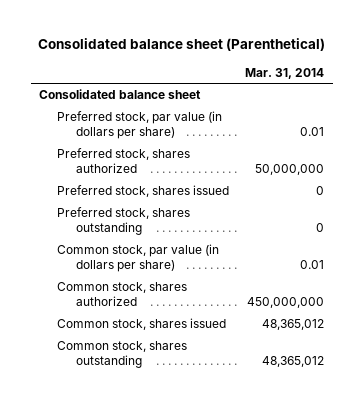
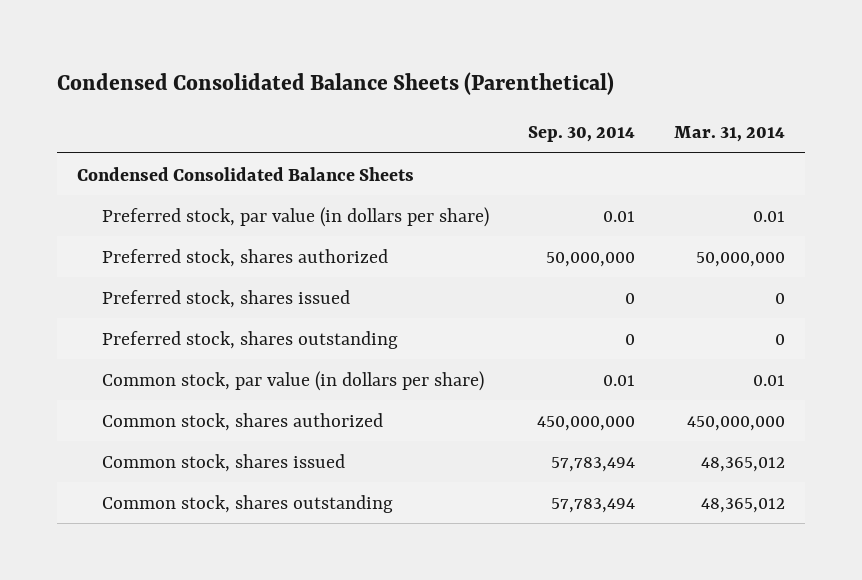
[37,38,325,52] Consolidated balance sheet (Parenthetical) -> [57,72,615,96] Condensed Consolidated Balance Sheets (Parenthetical)
none -> [527,125,635,142] Sep. 30, 2014
[38,89,201,100] Consolidated balance sheet -> [76,166,414,181] Condensed Consolidated Balance Sheets

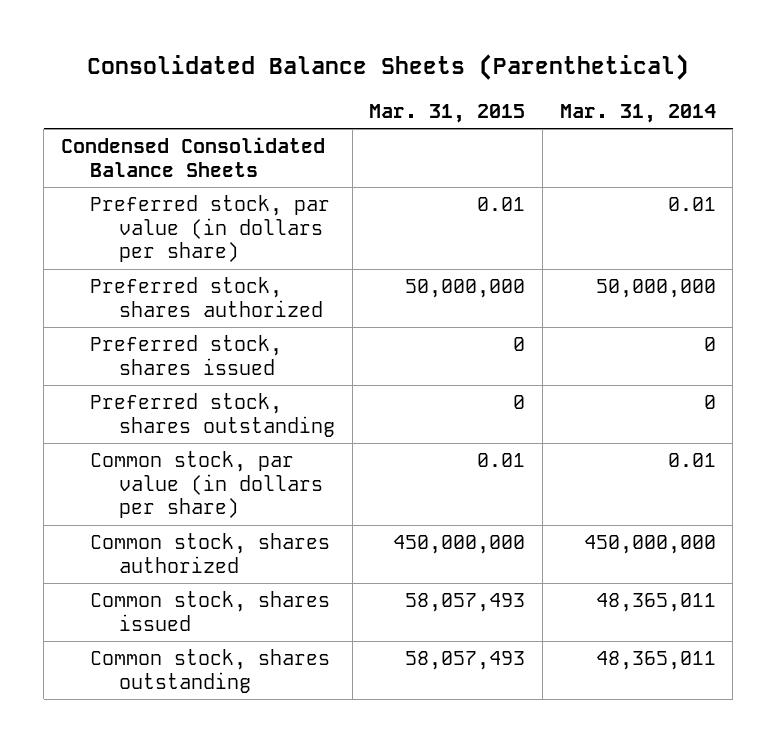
[57,72,615,96] Condensed Consolidated Balance Sheets (Parenthetical) -> [87,54,690,81] Consolidated Balance Sheets (Parenthetical)
[527,125,635,142] Sep. 30, 2014 -> none
none -> [369,104,526,124] Mar. 31, 2015
[701,456,786,472] 48,365,012 -> [595,593,716,613] 48,365,011
[701,497,786,513] 48,365,012 -> [595,651,716,671] 48,365,011

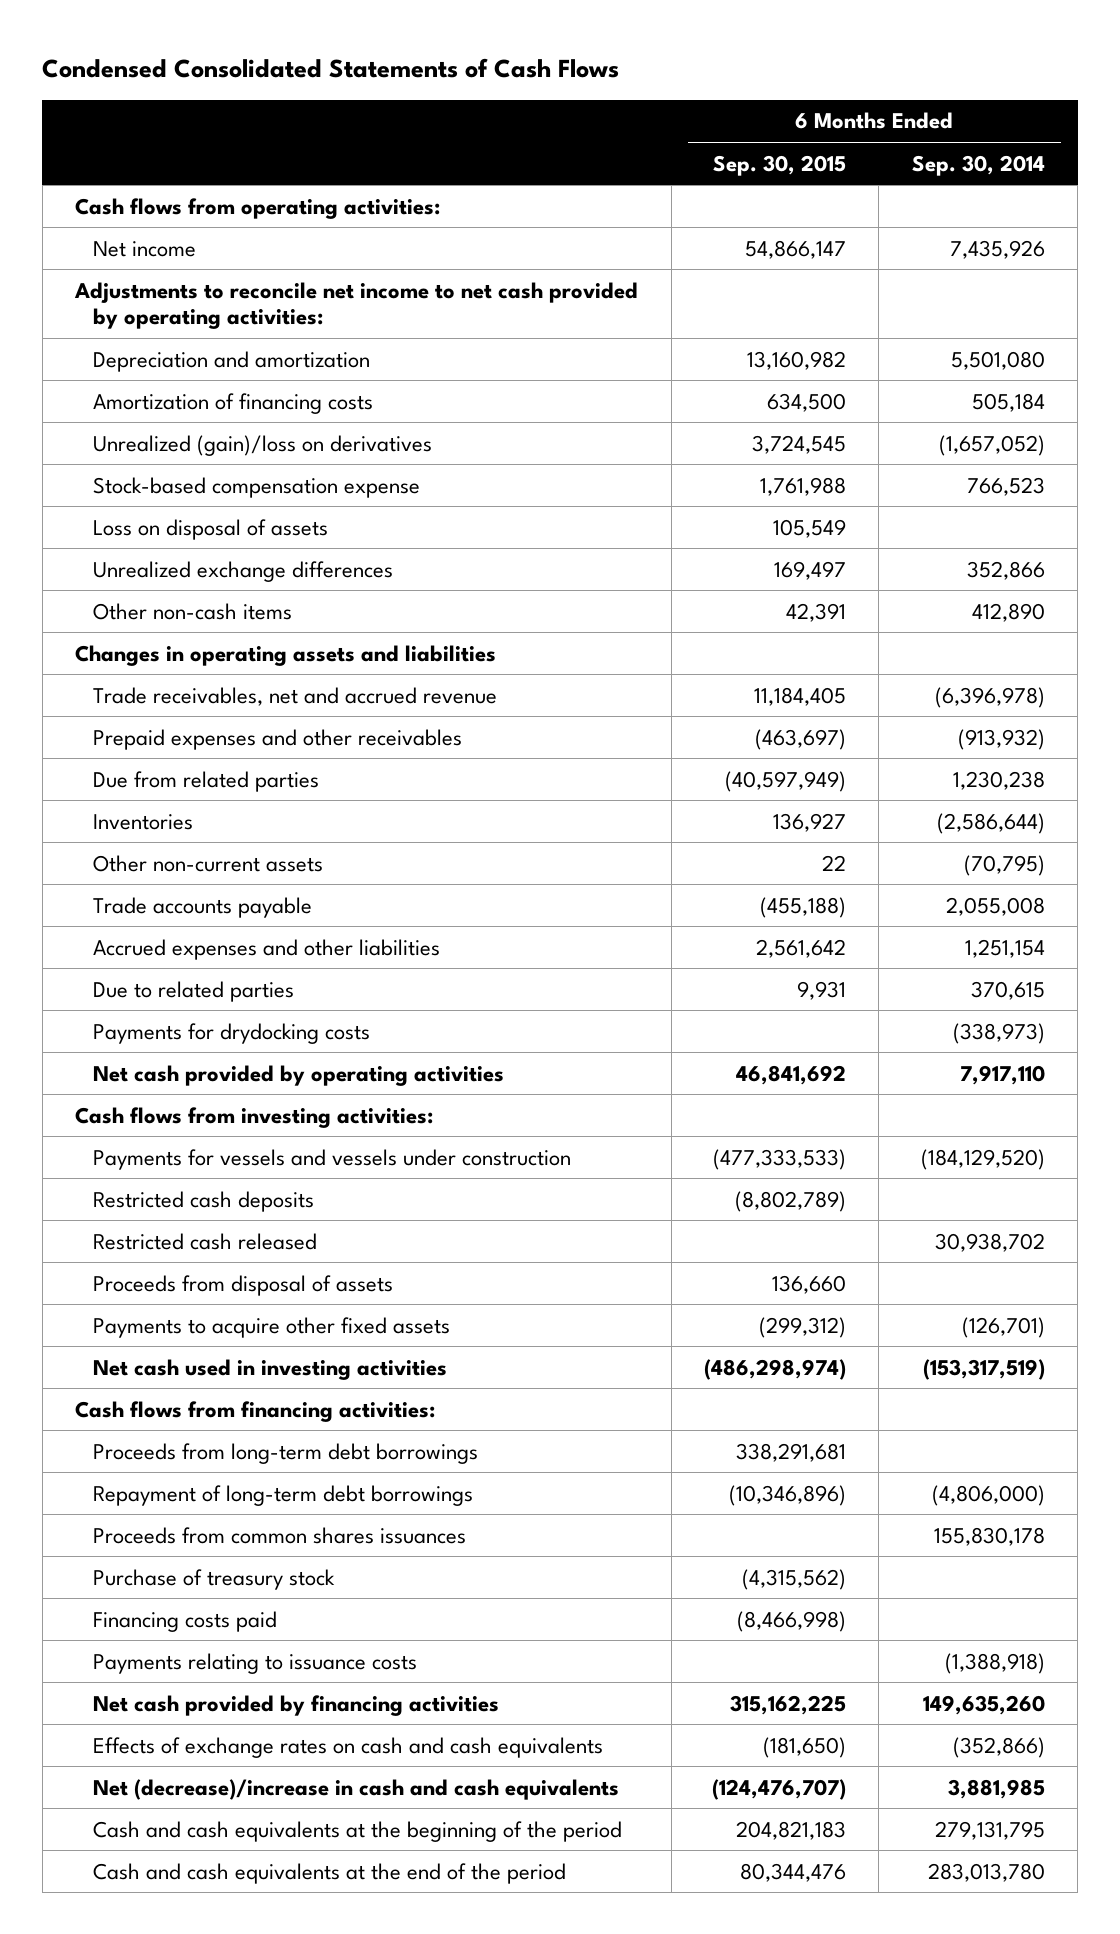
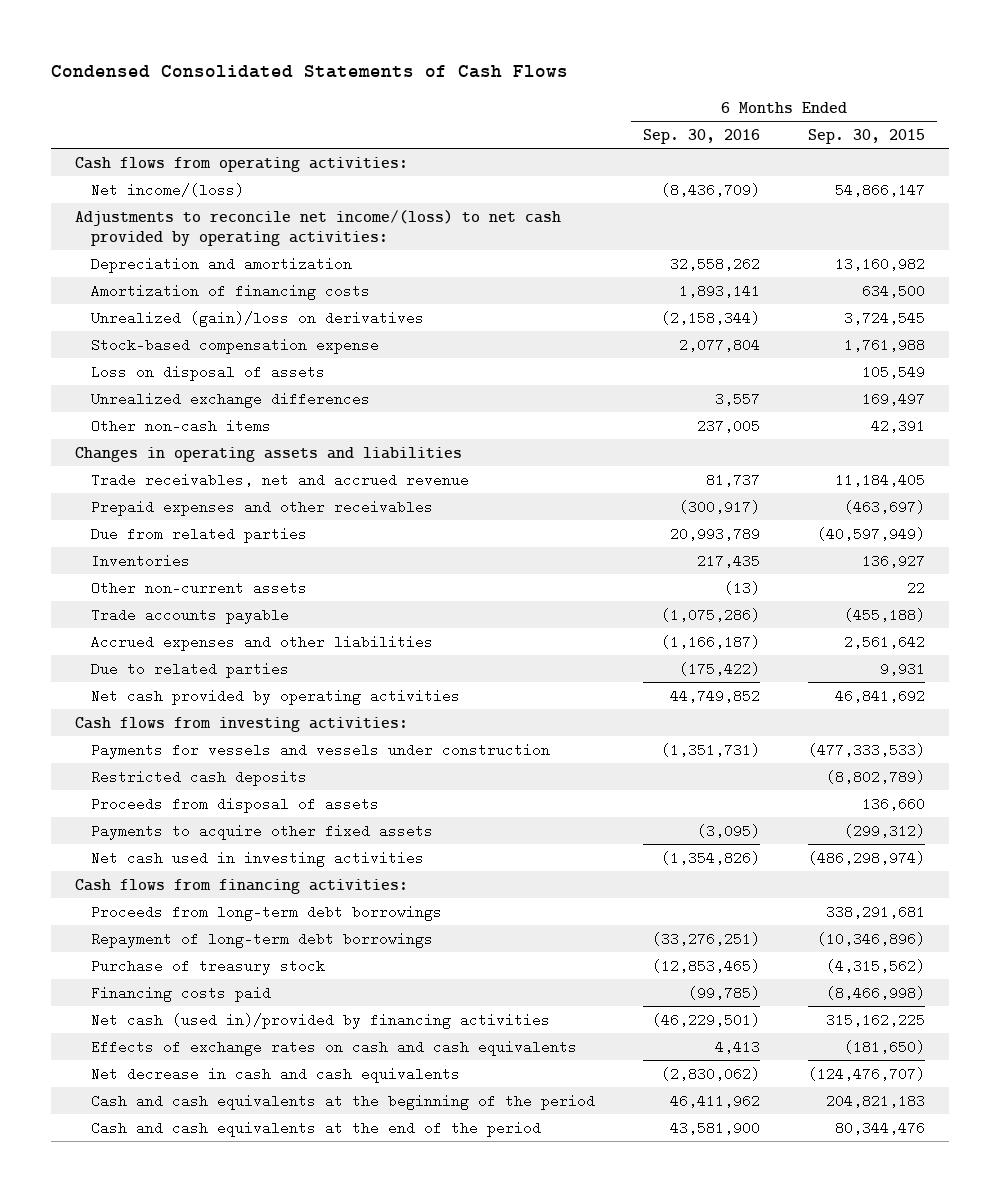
[911,154,1045,176] Sep. 30, 2014 -> none
none -> [642,129,760,145] Sep. 30, 2016
[92,240,196,257] Net income -> [91,182,245,197] Net income/(loss)
[74,281,639,329] Adjustments to reconcile net income to net cash provided by operating activities: -> [74,209,561,246] Adjustments to reconcile net income/(loss) to net cash provided by operating activities:
[92,1022,370,1044] Payments for drydocking costs -> none
[92,1232,317,1250] Restricted cash released -> none
[92,1526,466,1544] Proceeds from common shares issuances -> none
[92,1652,417,1674] Payments relating to issuance costs -> none
[92,1694,499,1716] Net cash provided by financing activities -> [91,1012,551,1029] Net cash (used in)/provided by financing activities
[92,1778,619,1800] Net (decrease)/increase in cash and cash equivalents -> [91,1066,461,1083] Net decrease in cash and cash equivalents

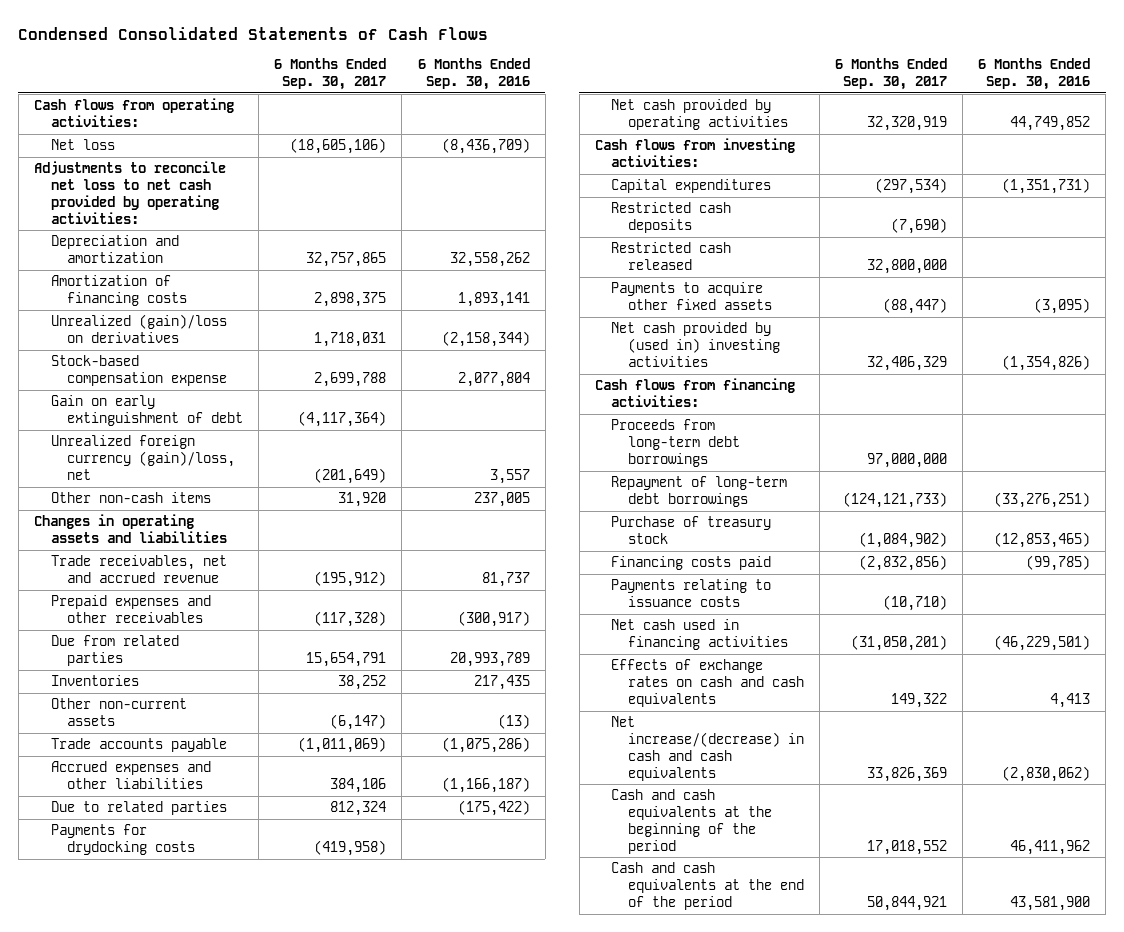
[807,129,925,145] Sep. 30, 2015 -> none
none -> [274,58,387,91] 6 Months Ended Sep. 30, 2017
[91,182,245,197] Net income/(loss) -> [50,139,115,151] Net loss
[74,209,561,246] Adjustments to reconcile net income/(loss) to net cash provided by operating activities: -> [33,161,226,224] Adjustments to reconcile net loss to net cash provided by operating activities:
[91,364,326,381] Loss on disposal of assets -> none
none -> [50,395,244,427] Gain on early extinguishment of debt
[91,391,371,408] Unrealized exchange differences -> [50,435,236,480] Unrealized foreign currency (gain)/loss, net
none -> [50,824,196,856] Payments for drydocking costs
[91,742,551,759] Payments for vessels and vessels under construction -> [611,179,772,194] Capital expenditures
[91,796,380,813] Proceeds from disposal of assets -> none
none -> [611,242,732,271] Restricted cash released
[91,850,425,867] Net cash used in investing activities -> [611,322,780,367] Net cash provided by (used in) investing activities
none -> [611,579,772,608] Payments relating to issuance costs
[91,1012,551,1029] Net cash (used in)/provided by financing activities -> [611,619,788,651] Net cash used in financing activities
[91,1066,461,1083] Net decrease in cash and cash equivalents -> [611,716,804,781] Net increase/(decrease) in cash and cash equivalents

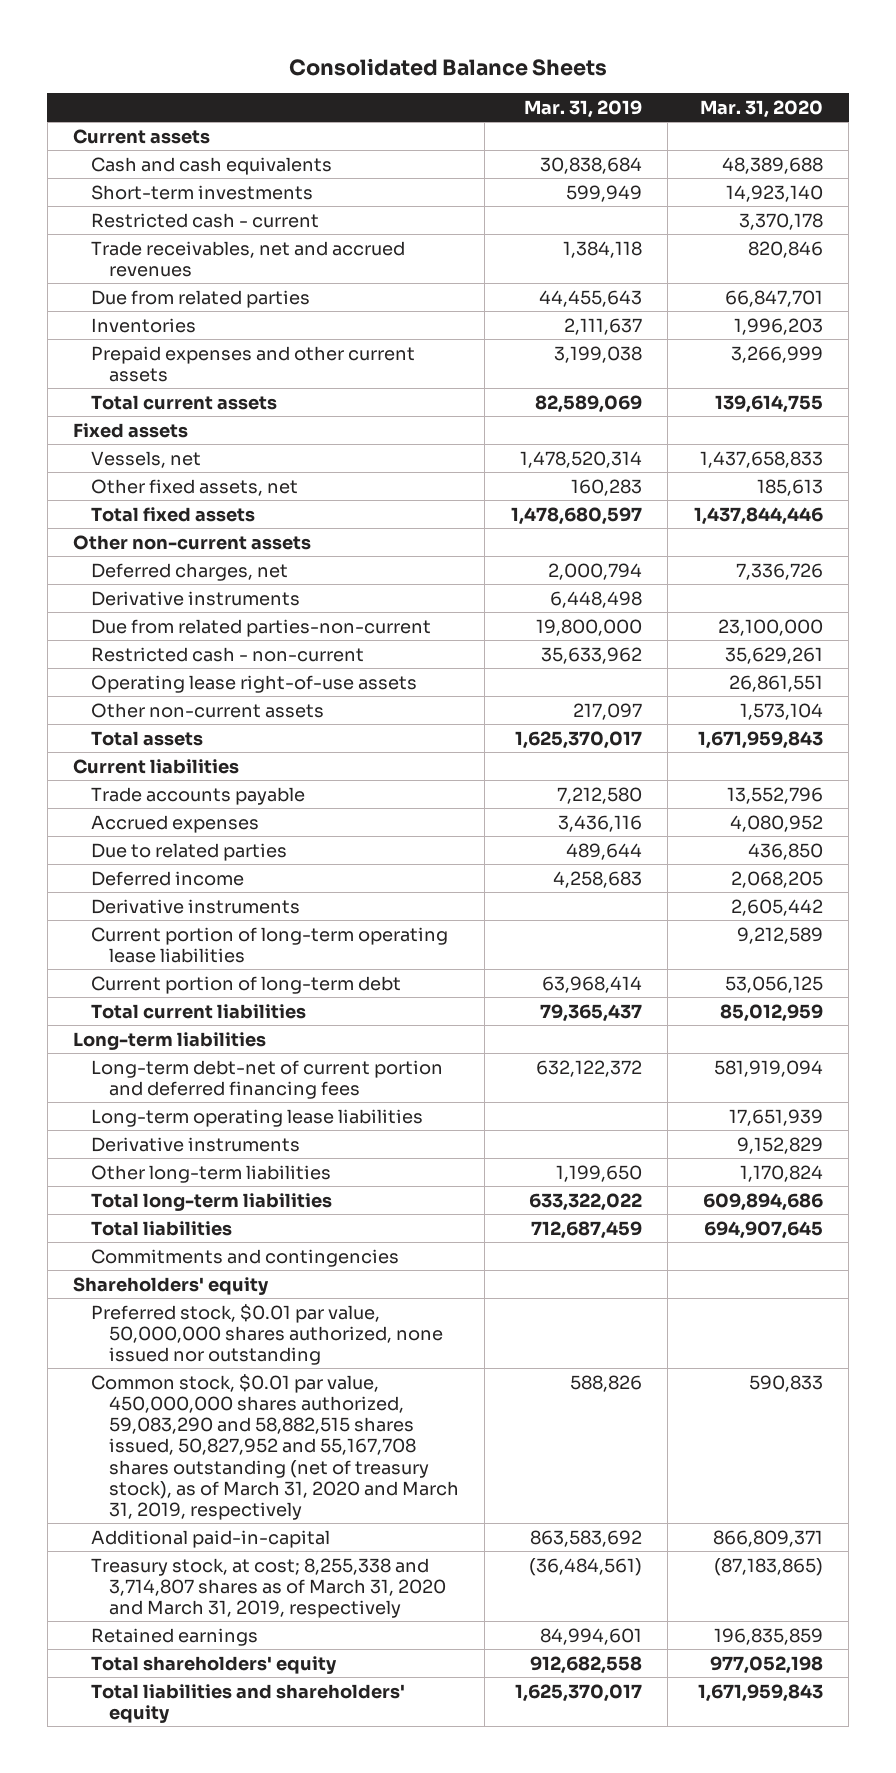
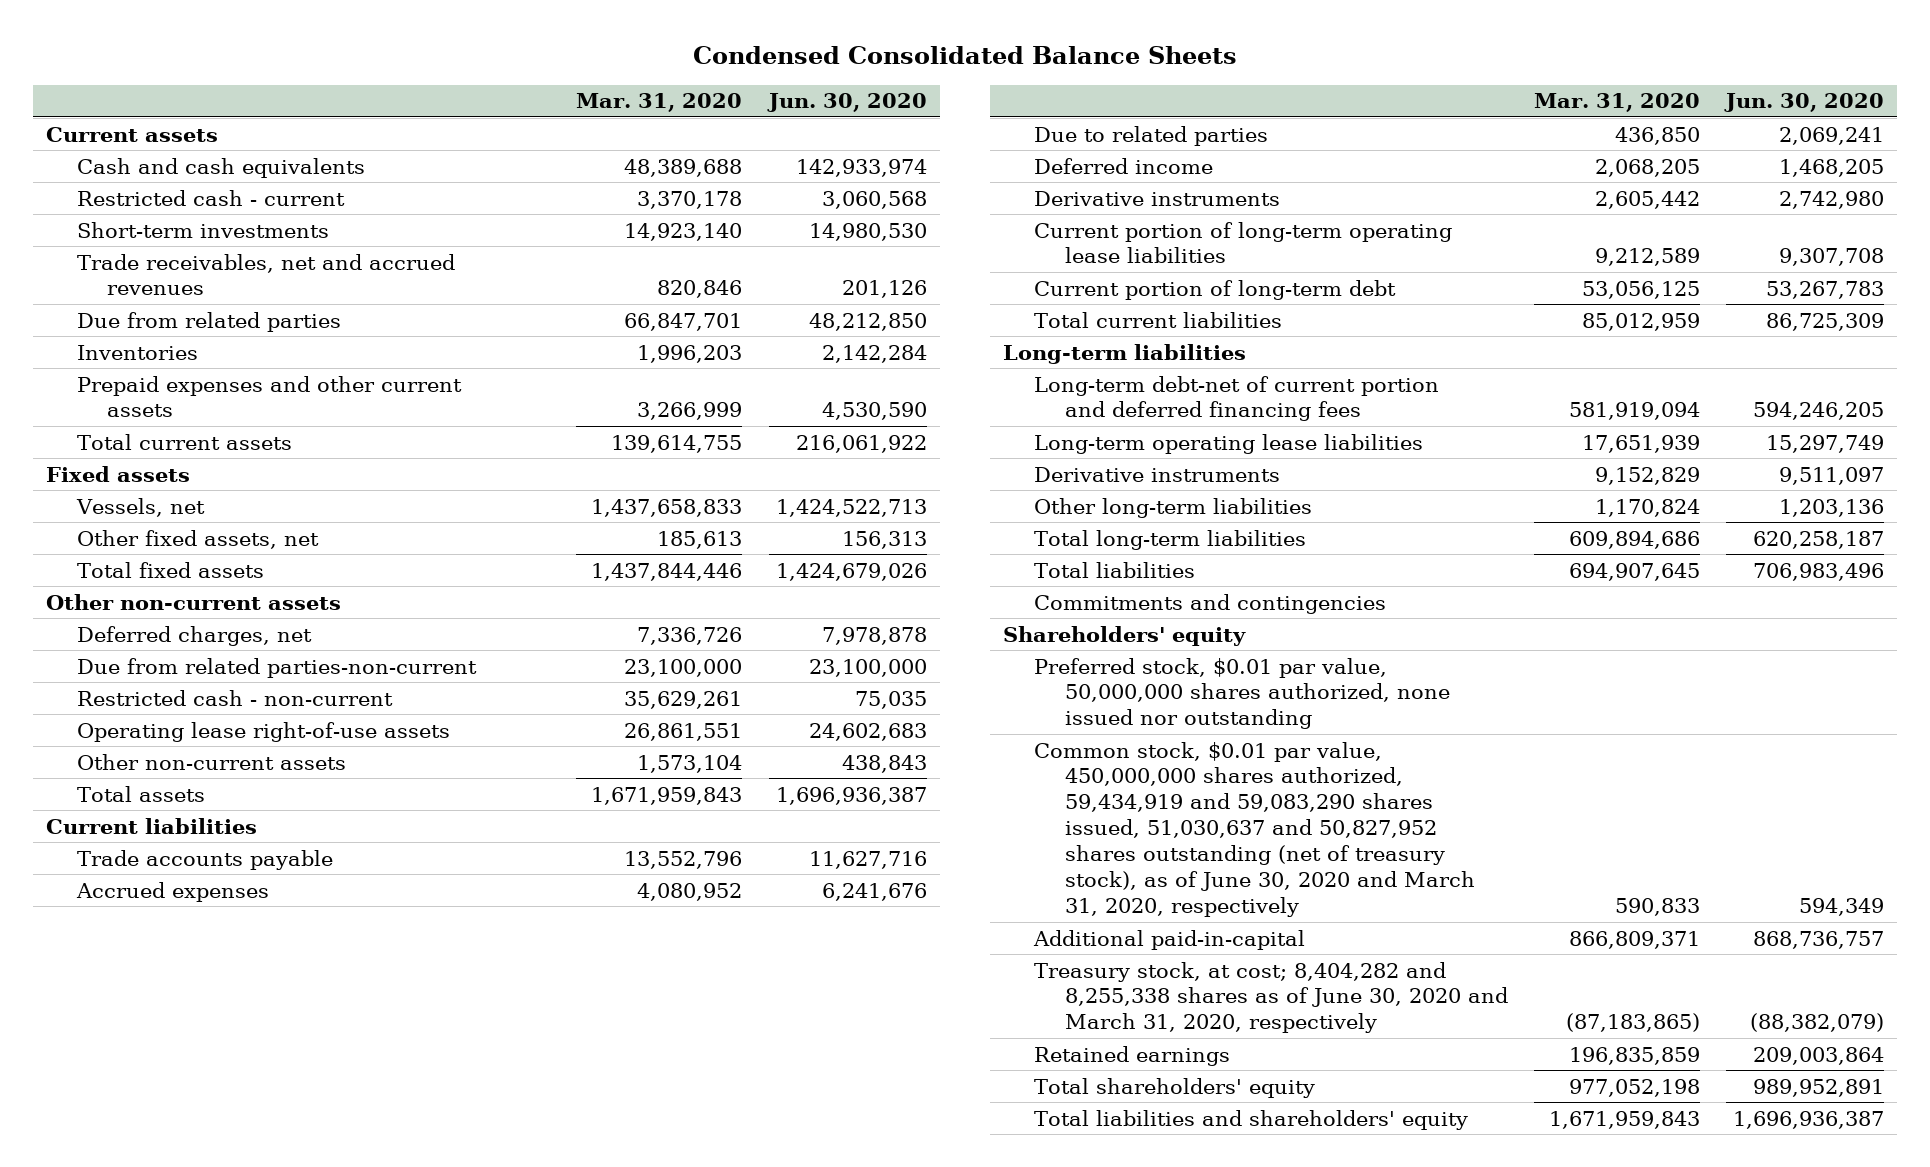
[288,58,607,77] Consolidated Balance Sheets -> [693,46,1238,65] Condensed Consolidated Balance Sheets
[523,99,642,118] Mar. 31, 2019 -> none
none -> [766,93,927,113] Jun. 30, 2020
[90,184,313,200] Short-term investments -> [76,221,329,238] Short-term investments
[90,590,300,606] Derivative instruments -> none
[90,1373,459,1521] Common stock, $0.01 par value, 450,000,000 shares authorized, 59,083,290 and 58,882,515 shares issued, 50,827,952 and 55,167,708 shares outstanding (net of treasury stock), as of March 31, 2020 and March 31, 2019, respectively -> [1034,741,1475,917] Common stock, $0.01 par value, 450,000,000 shares authorized, 59,434,919 and 59,083,290 shares issued, 51,030,637 and 50,827,952 shares outstanding (net of treasury stock), as of June 30, 2020 and March 31, 2020, respectively
[90,1557,446,1619] Treasury stock, at cost; 8,255,338 and 3,714,807 shares as of March 31, 2020 and March 31, 2019, respectively -> [1034,961,1508,1034] Treasury stock, at cost; 8,404,282 and 8,255,338 shares as of June 30, 2020 and March 31, 2020, respectively

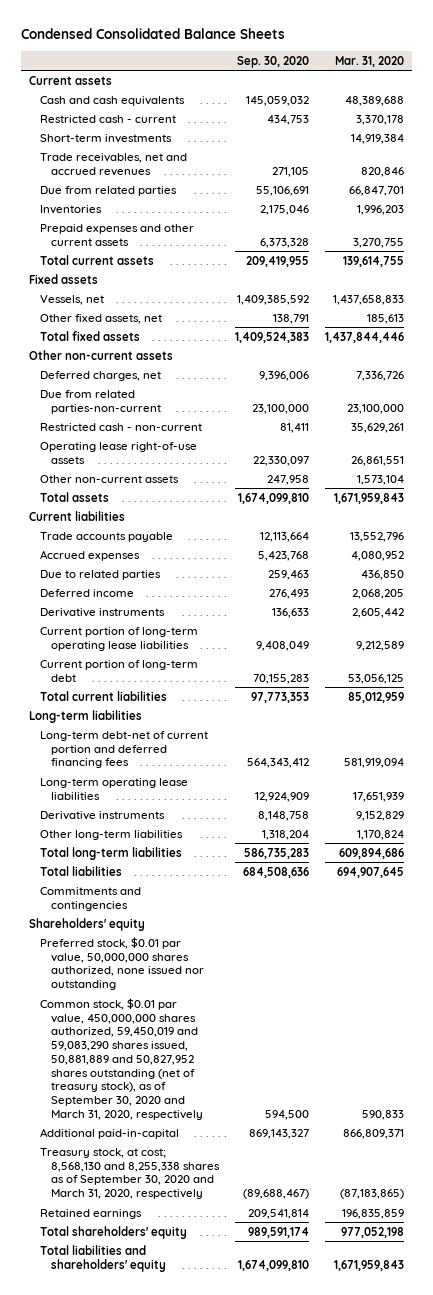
[766,93,927,113] Jun. 30, 2020 -> none
none -> [236,55,309,68] Sep. 30, 2020
[624,222,743,241] 14,923,140 -> [350,133,404,144] 14,919,384
[637,402,743,421] 3,266,999 -> [352,237,404,248] 3,270,755
[1034,741,1475,917] Common stock, $0.01 par value, 450,000,000 shares authorized, 59,434,919 and 59,083,290 shares issued, 51,030,637 and 50,827,952 shares outstanding (net of treasury stock), as of June 30, 2020 and March 31, 2020, respectively -> [39,997,203,1120] Common stock, $0.01 par value, 450,000,000 shares authorized, 59,450,019 and 59,083,290 shares issued, 50,881,889 and 50,827,952 shares outstanding (net of treasury stock), as of September 30, 2020 and March 31, 2020, respectively
[1034,961,1508,1034] Treasury stock, at cost; 8,404,282 and 8,255,338 shares as of June 30, 2020 and March 31, 2020, respectively -> [39,1147,220,1200] Treasury stock, at cost; 8,568,130 and 8,255,338 shares as of September 30, 2020 and March 31, 2020, respectively

